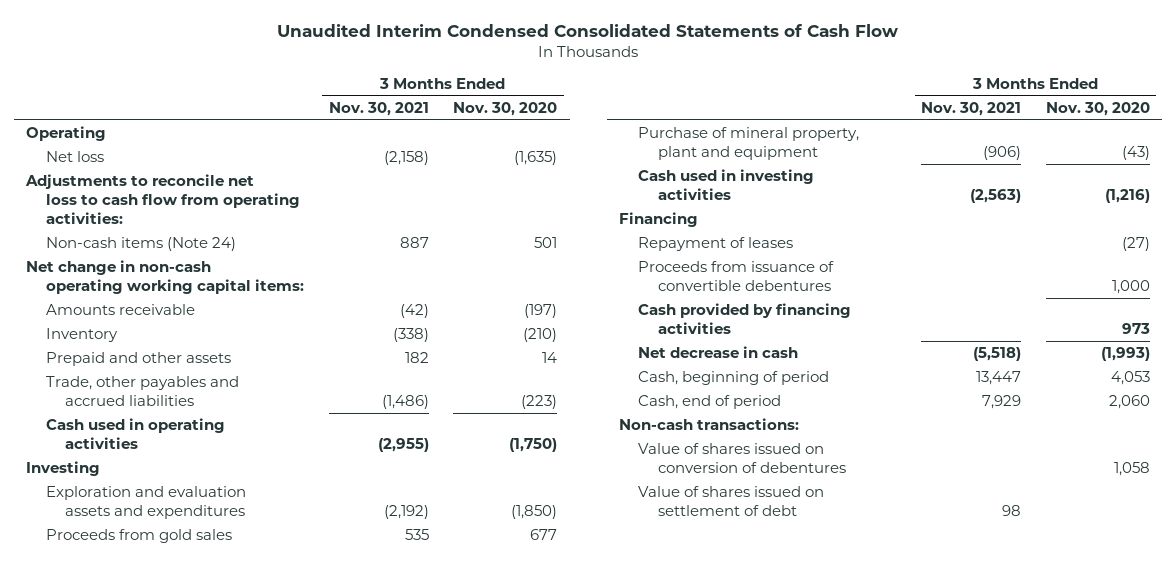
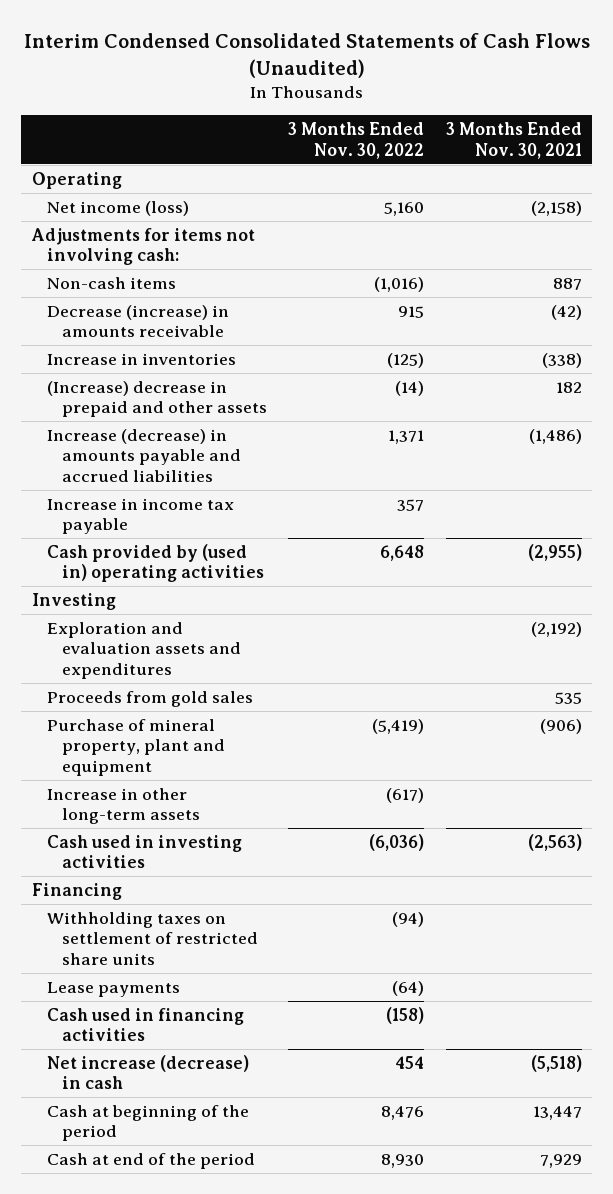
[277,24,899,38] Unaudited Interim Condensed Consolidated Statements of Cash Flow -> [23,32,590,78] Interim Condensed Consolidated Statements of Cash Flows (Unaudited)
[453,101,558,116] Nov. 30, 2020 -> none
none -> [288,122,425,159] 3 Months Ended Nov. 30, 2022
[26,260,304,295] Net change in non-cash operating working capital items: -> none
[45,151,104,163] Net loss -> [46,200,189,216] Net income (loss)
[25,174,300,225] Adjustments to reconcile net loss to cash flow from operating activities: -> [30,227,255,266] Adjustments for items not involving cash:
[45,237,236,252] Non-cash items (Note 24) -> [46,276,176,289] Non-cash items
[45,304,195,316] Amounts receivable -> [46,304,229,338] Decrease (increase) in amounts receivable
[45,328,118,343] Inventory -> [46,352,236,365] Increase in inventories
[45,352,231,367] Prepaid and other assets -> [46,380,268,418] (Increase) decrease in prepaid and other assets
[45,376,239,407] Trade, other payables and accrued liabilities -> [46,428,242,482] Increase (decrease) in amounts payable and accrued liabilities
none -> [46,497,234,535] Increase in income tax payable
[45,418,225,450] Cash used in operating activities -> [46,543,265,583] Cash provided by (used in) operating activities
none -> [46,787,201,825] Increase in other long-term assets
[638,261,835,292] Proceeds from issuance of convertible debentures -> none
[638,395,782,410] Cash, end of period -> none
[619,418,800,431] Non-cash transactions: -> none
[638,443,846,474] Value of shares issued on conversion of debentures -> none
[638,486,825,517] Value of shares issued on settlement of debt -> none
none -> [46,911,259,965] Withholding taxes on settlement of restricted share units
[638,237,794,252] Repayment of leases -> [46,981,180,997] Lease payments
[638,303,852,335] Cash provided by financing activities -> [46,1007,244,1042] Cash used in financing activities
[638,346,799,359] Net decrease in cash -> [46,1054,249,1090] Net increase (decrease) in cash
none -> [46,1104,249,1142] Cash at beginning of the period
[638,371,830,386] Cash, beginning of period -> [46,1152,255,1169] Cash at end of the period
[976,371,1022,386] 13,447 -> [539,1153,582,1168] 7,929

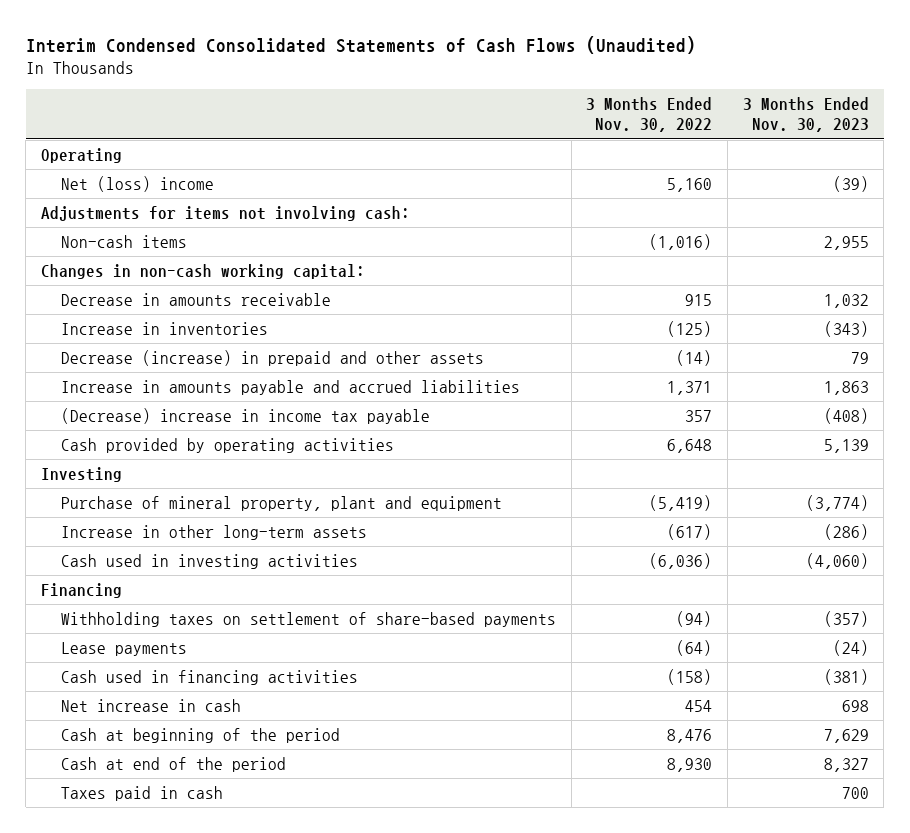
[445,122,582,159] 3 Months Ended Nov. 30, 2021 -> none
none -> [742,97,869,133] 3 Months Ended Nov. 30, 2023
[46,200,189,216] Net income (loss) -> [60,175,214,192] Net (loss) income
none -> [40,263,365,279] Changes in non-cash working capital:
[46,304,229,338] Decrease (increase) in amounts receivable -> [60,292,331,306] Decrease in amounts receivable
[46,380,268,418] (Increase) decrease in prepaid and other assets -> [60,349,484,366] Decrease (increase) in prepaid and other assets
[46,428,242,482] Increase (decrease) in amounts payable and accrued liabilities -> [60,379,520,395] Increase in amounts payable and accrued liabilities
[46,497,234,535] Increase in income tax payable -> [60,407,430,424] (Decrease) increase in income tax payable
[46,543,265,583] Cash provided by (used in) operating activities -> [60,437,394,453] Cash provided by operating activities
[46,621,242,679] Exploration and evaluation assets and expenditures -> none
[46,690,253,707] Proceeds from gold sales -> none
[46,911,259,965] Withholding taxes on settlement of restricted share units -> [60,611,556,627] Withholding taxes on settlement of share-based payments
[46,1054,249,1090] Net increase (decrease) in cash -> [60,698,241,712] Net increase in cash
none -> [60,785,223,801] Taxes paid in cash

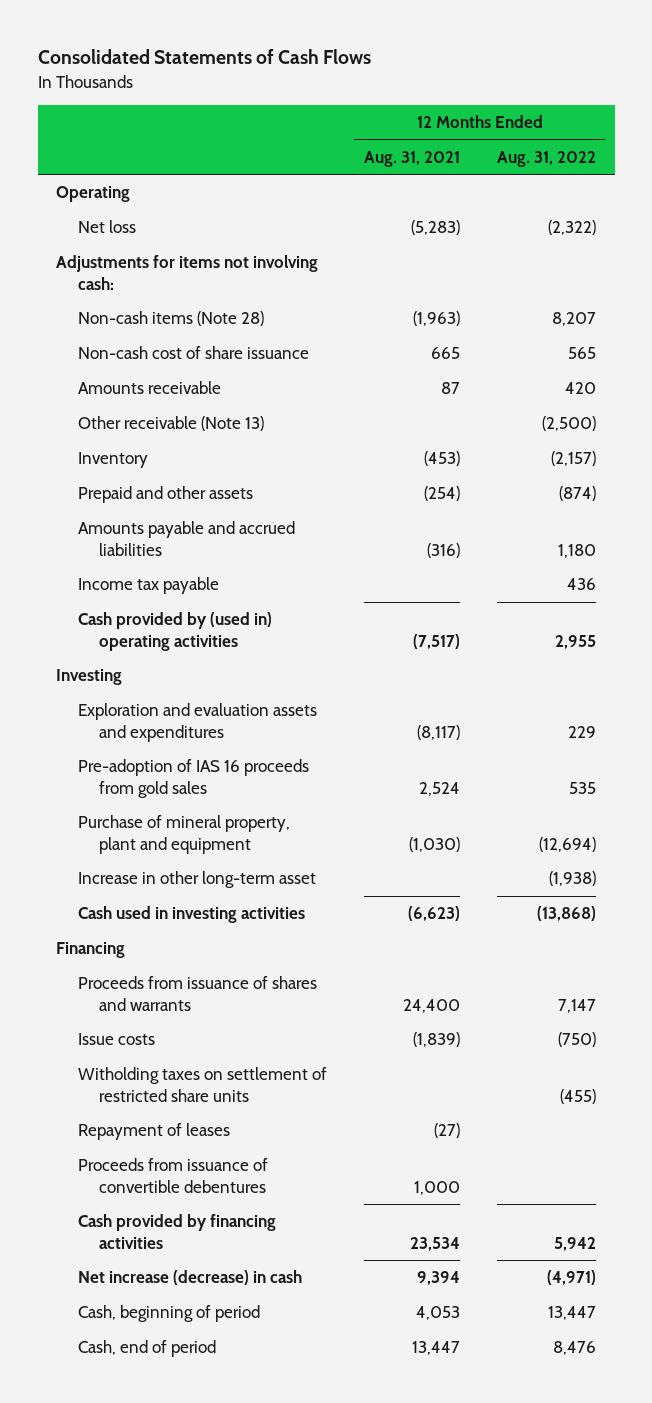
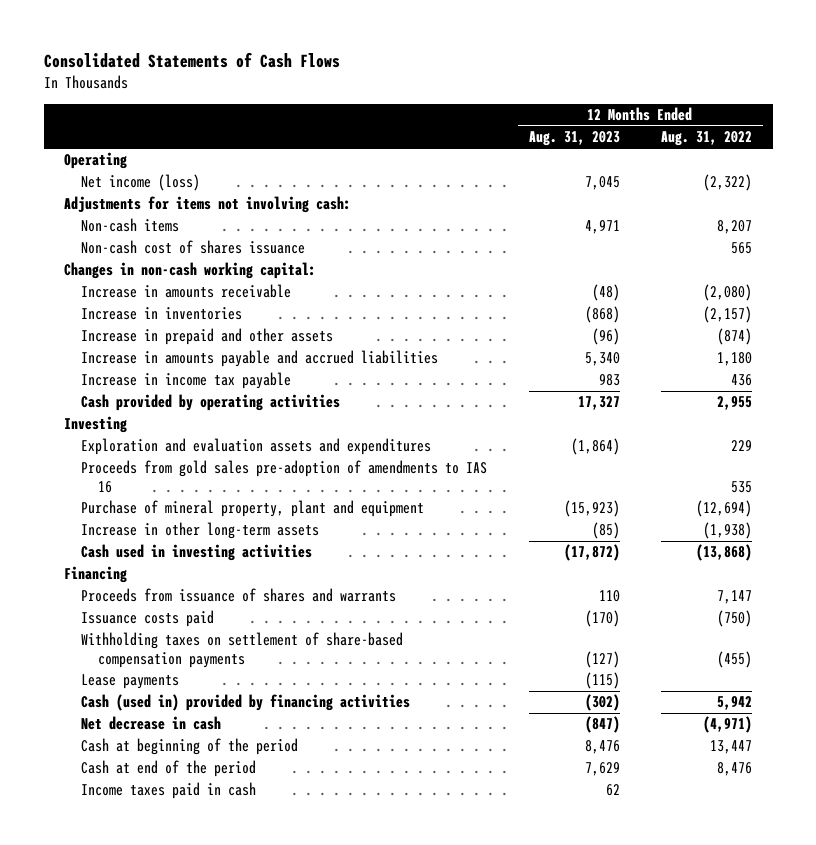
[363,150,460,167] Aug. 31, 2021 -> none
none -> [528,131,620,147] Aug. 31, 2023
[77,220,136,234] Net loss -> [81,174,201,192] Net income (loss)
[77,416,264,432] Other receivable (Note 13) -> none
[77,311,264,327] Non-cash items (Note 28) -> [81,218,180,233] Non-cash items
[77,346,309,360] Non-cash cost of share issuance -> [81,240,306,255] Non-cash cost of shares issuance
none -> [64,262,317,280] Changes in non-cash working capital:
[77,381,221,395] Amounts receivable -> [81,284,292,299] Increase in amounts receivable
[565,382,597,395] 420 -> [703,284,753,302] (2,080)
[77,452,148,469] Inventory -> [81,307,243,321] Increase in inventories
[77,486,253,504] Prepaid and other assets -> [81,328,334,346] Increase in prepaid and other assets
[77,521,295,556] Amounts payable and accrued liabilities -> [81,350,439,368] Increase in amounts payable and accrued liabilities
[77,577,219,595] Income tax payable -> [81,372,292,390] Increase in income tax payable
[77,612,272,651] Cash provided by (used in) operating activities -> [81,394,341,412] Cash provided by operating activities
[77,759,309,798] Pre-adoption of IAS 16 proceeds from gold sales -> [81,460,488,493] Proceeds from gold sales pre-adoption of amendments to IAS 16
[77,871,316,889] Increase in other long-term asset -> [81,522,320,540] Increase in other long-term assets
[77,1033,155,1046] Issue costs -> none
[77,1158,268,1193] Proceeds from issuance of convertible debentures -> none
none -> [81,610,215,628] Issuance costs paid
[77,1067,327,1102] Witholding taxes on settlement of restricted share units -> [81,632,404,668] Withholding taxes on settlement of share-based compensation payments
[77,1123,230,1141] Repayment of leases -> [81,674,180,690] Lease payments
[77,1214,276,1249] Cash provided by financing activities -> [81,694,411,712] Cash (used in) provided by financing activities
[77,1270,302,1286] Net increase (decrease) in cash -> [81,716,222,731] Net decrease in cash
[77,1305,260,1323] Cash, beginning of period -> [81,738,299,756] Cash at beginning of the period
[77,1340,216,1358] Cash, end of period -> [81,760,257,778] Cash at end of the period
none -> [81,782,257,800] Income taxes paid in cash

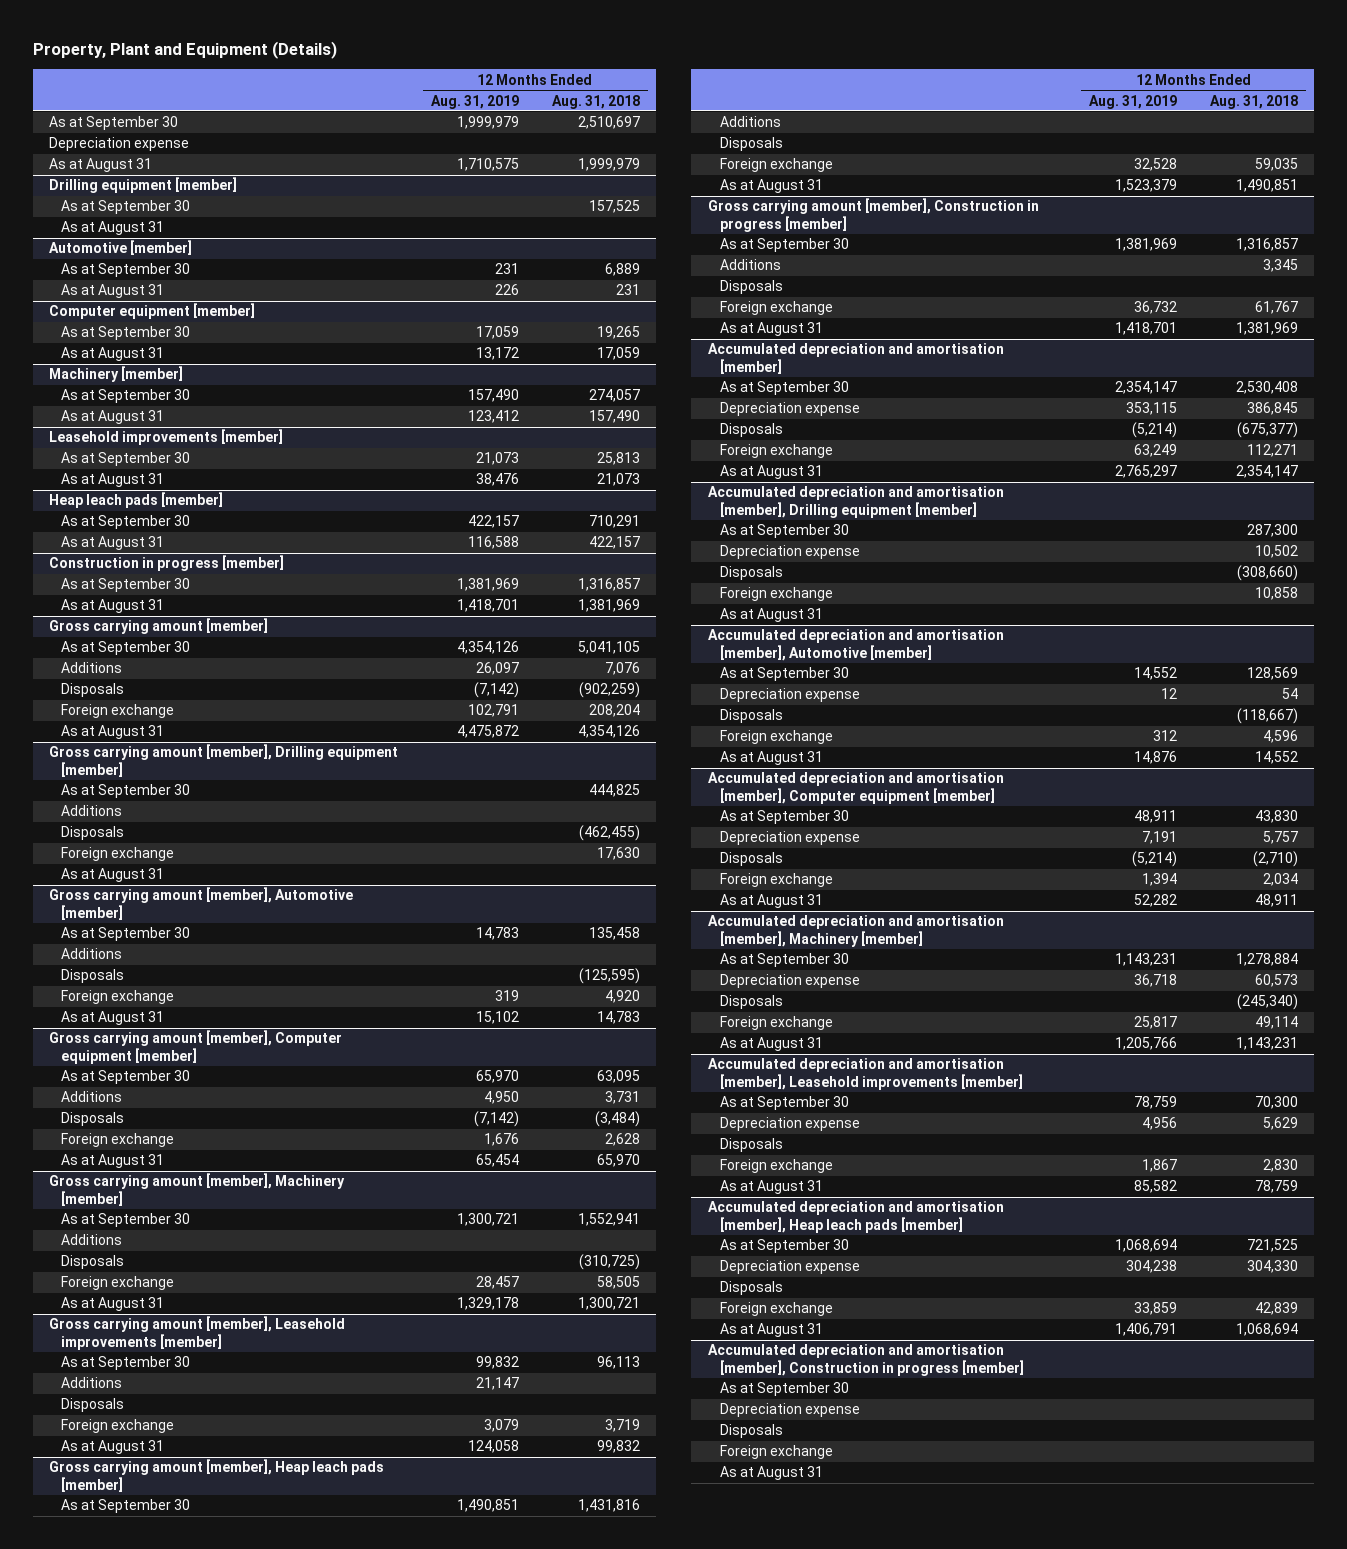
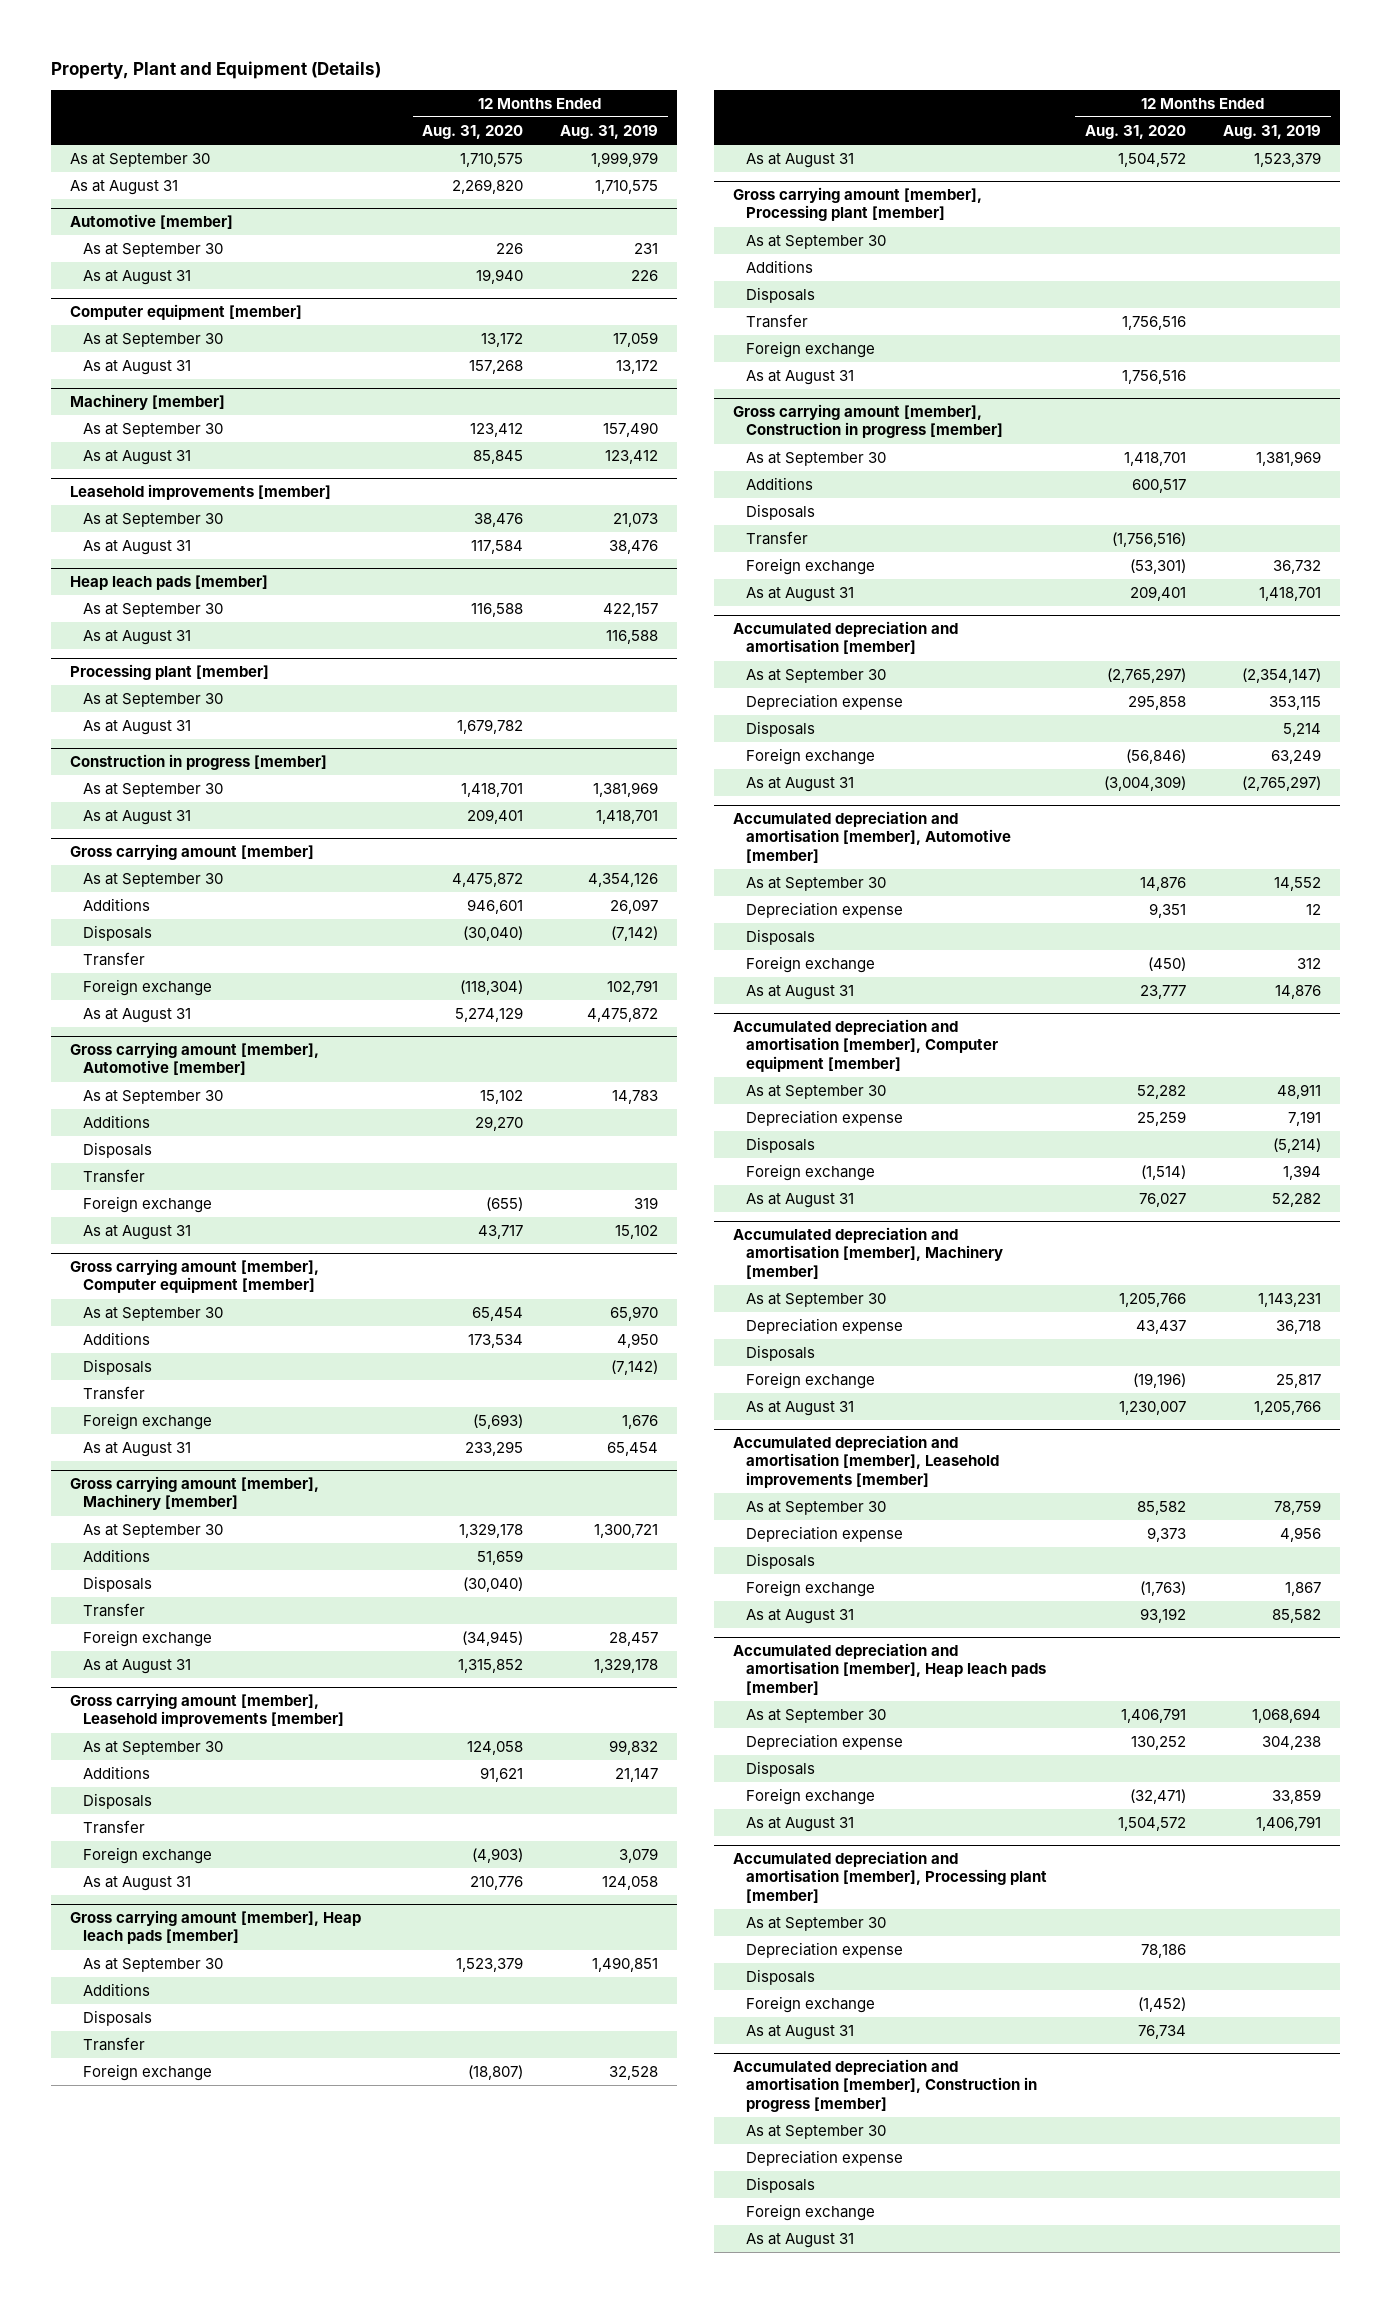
[551,94,640,109] Aug. 31, 2018 -> none
none -> [421,124,523,139] Aug. 31, 2020
[49,137,190,152] Depreciation expense -> none
[49,177,238,194] Drilling equipment [member] -> none
[61,200,191,215] As at September 30 -> none
[61,221,165,236] As at August 31 -> none
none -> [70,664,270,681] Processing plant [member]
none -> [83,693,224,708] As at September 30
none -> [83,720,192,736] As at August 31
none -> [83,952,146,967] Transfer
[49,744,399,777] Gross carrying amount [member], Drilling equipment [member] -> none
[61,784,191,799] As at September 30 -> none
[61,805,123,817] Additions -> none
[61,826,125,841] Disposals -> none
[61,847,175,862] Foreign exchange -> none
[61,868,165,883] As at August 31 -> none
none -> [83,1169,146,1184] Transfer
none -> [83,1386,146,1401] Transfer
none -> [83,1603,146,1618] Transfer
none -> [83,1820,146,1835] Transfer
none -> [83,2037,146,2052] Transfer
none -> [733,187,983,222] Gross carrying amount [member], Processing plant [member]
none -> [746,235,887,250] As at September 30
none -> [746,260,814,274] Additions
none -> [746,287,816,304] Disposals
none -> [746,314,809,329] Transfer
none -> [746,341,876,359] Foreign exchange
none -> [746,370,855,386] As at August 31
none -> [746,531,809,546] Transfer
[1115,381,1178,395] 2,354,147 -> [1242,668,1322,684] (2,354,147)
[1132,422,1178,439] (5,214) -> [1283,723,1322,738] 5,214
[707,486,1004,518] Accumulated depreciation and amortisation [member], Drilling equipment [member] -> none
[719,524,849,539] As at September 30 -> none
[719,545,860,560] Depreciation expense -> none
[719,566,783,581] Disposals -> none
[719,587,833,602] Foreign exchange -> none
[719,608,823,623] As at August 31 -> none
[1115,465,1178,479] 2,765,297 -> [1242,776,1322,792] (2,765,297)
none -> [733,1851,1048,1903] Accumulated depreciation and amortisation [member], Processing plant [member]
none -> [746,1917,887,1932] As at September 30
none -> [746,1942,904,1959] Depreciation expense
none -> [746,1969,816,1986] Disposals
none -> [746,1996,876,2014] Foreign exchange
none -> [746,2025,855,2041] As at August 31

